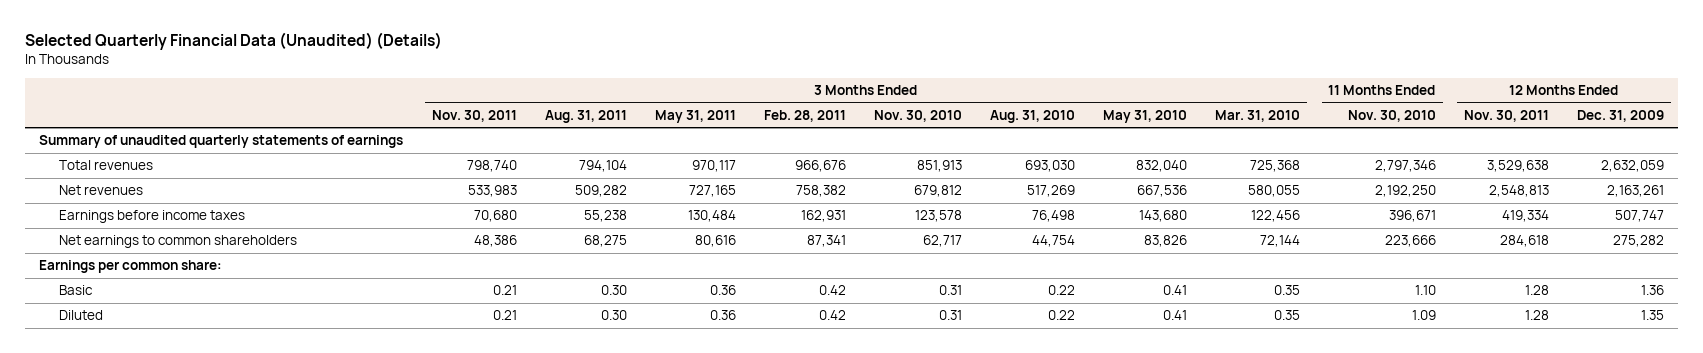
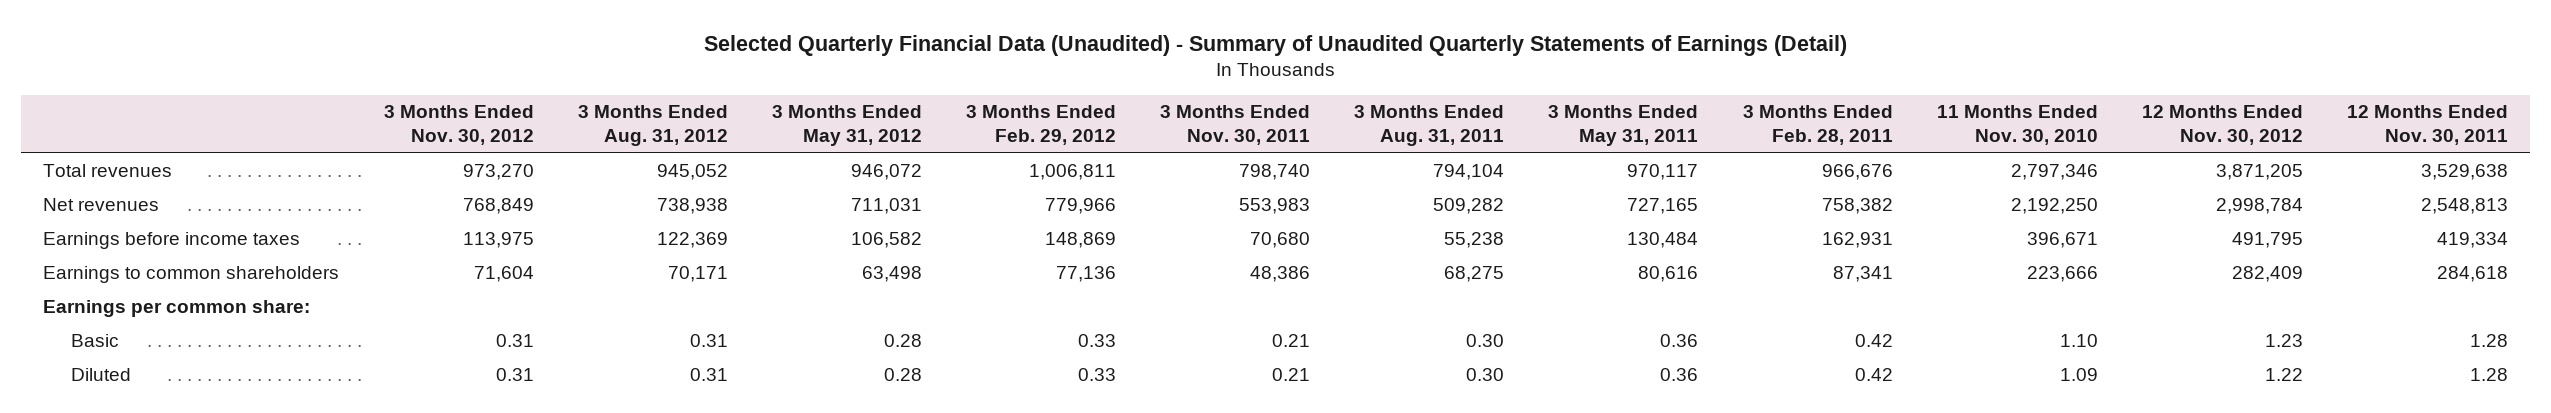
[25,32,443,51] Selected Quarterly Financial Data (Unaudited) (Details) -> [703,34,1847,56] Selected Quarterly Financial Data (Unaudited) - Summary of Unaudited Quarterly Statements of Earnings (Detail)
[874,109,963,122] Nov. 30, 2010 -> none
[990,109,1076,123] Aug. 31, 2010 -> none
[1103,109,1188,123] May 31, 2010 -> none
[1215,109,1301,122] Mar. 31, 2010 -> none
[1576,109,1664,122] Dec. 31, 2009 -> none
none -> [383,105,534,146] 3 Months Ended Nov. 30, 2012
none -> [577,105,728,147] 3 Months Ended Aug. 31, 2012
none -> [771,105,922,147] 3 Months Ended May 31, 2012
none -> [966,105,1117,146] 3 Months Ended Feb. 29, 2012
none -> [2141,105,2303,146] 12 Months Ended Nov. 30, 2012
[39,135,404,149] Summary of unaudited quarterly statements of earnings -> none
[467,185,517,198] 533,983 -> [1239,198,1311,215] 553,983
[59,235,298,249] Net earnings to common shareholders -> [43,266,340,284] Earnings to common shareholders

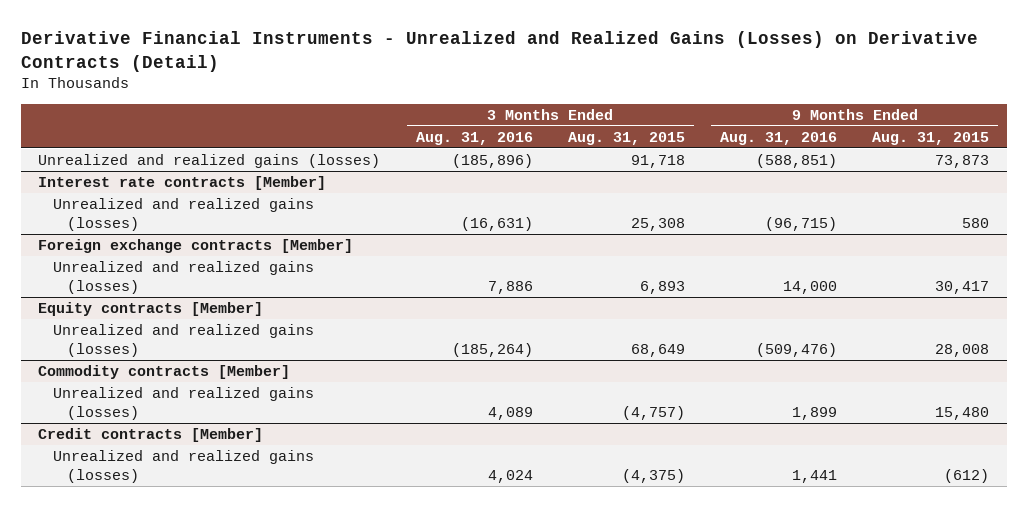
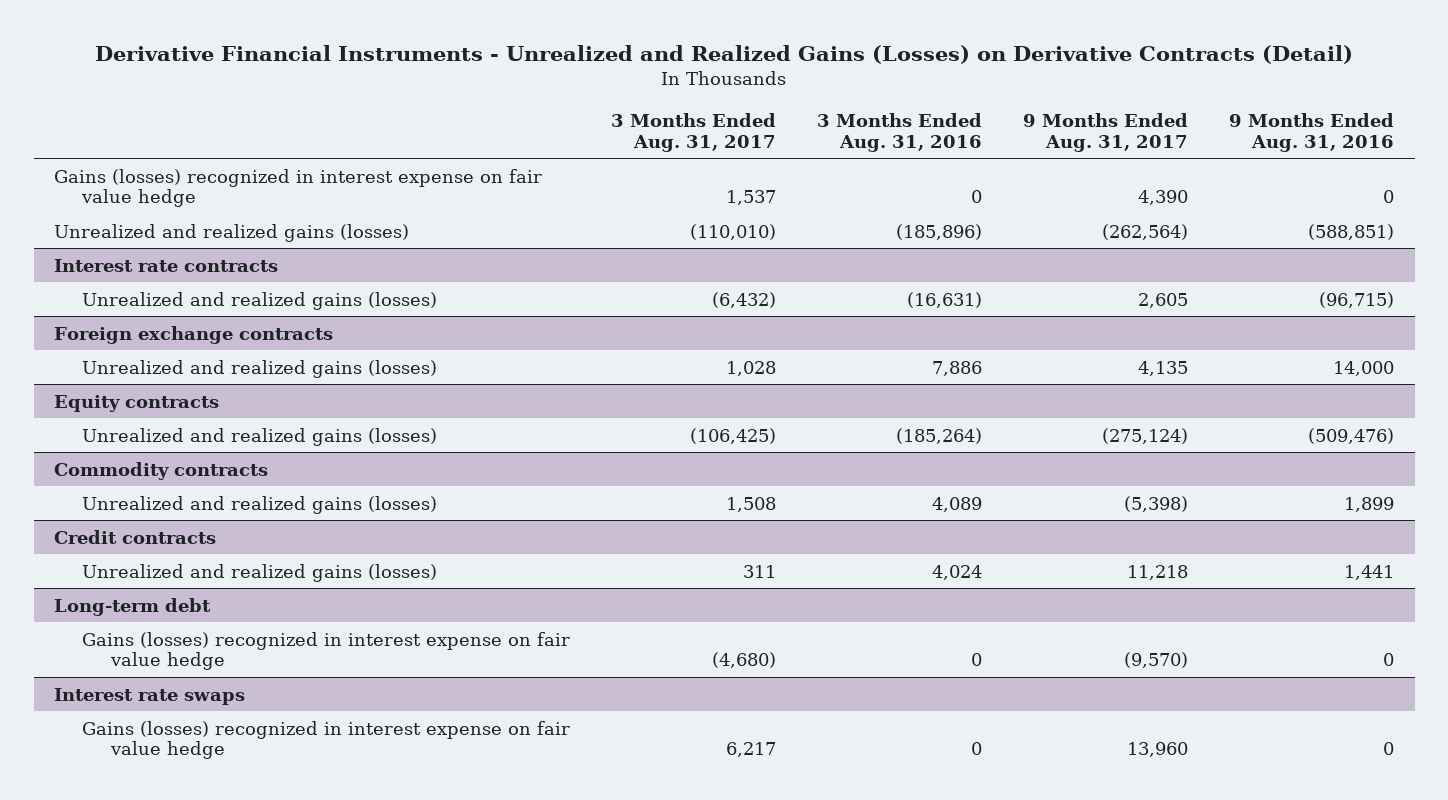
[567,131,685,145] Aug. 31, 2015 -> none
[872,131,990,145] Aug. 31, 2015 -> none
none -> [611,113,777,152] 3 Months Ended Aug. 31, 2017
none -> [1023,113,1189,152] 9 Months Ended Aug. 31, 2017
none -> [54,168,543,208] Gains (losses) recognized in interest expense on fair value hedge
[38,176,327,191] Interest rate contracts [Member] -> [54,258,279,272] Interest rate contracts
[38,239,354,254] Foreign exchange contracts [Member] -> [54,325,334,344] Foreign exchange contracts
[38,302,264,317] Equity contracts [Member] -> [54,394,220,412] Equity contracts
[38,365,291,380] Commodity contracts [Member] -> [54,461,269,480] Commodity contracts
[38,428,264,443] Credit contracts [Member] -> [54,529,217,544] Credit contracts
none -> [54,597,212,616] Long-term debt
none -> [82,631,571,671] Gains (losses) recognized in interest expense on fair value hedge
none -> [54,687,246,705] Interest rate swaps
none -> [82,720,571,760] Gains (losses) recognized in interest expense on fair value hedge

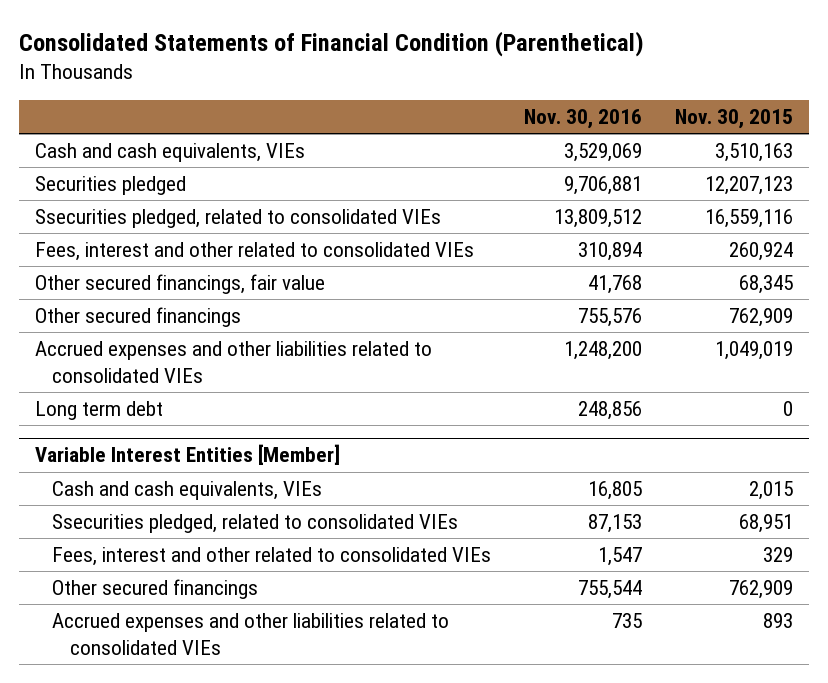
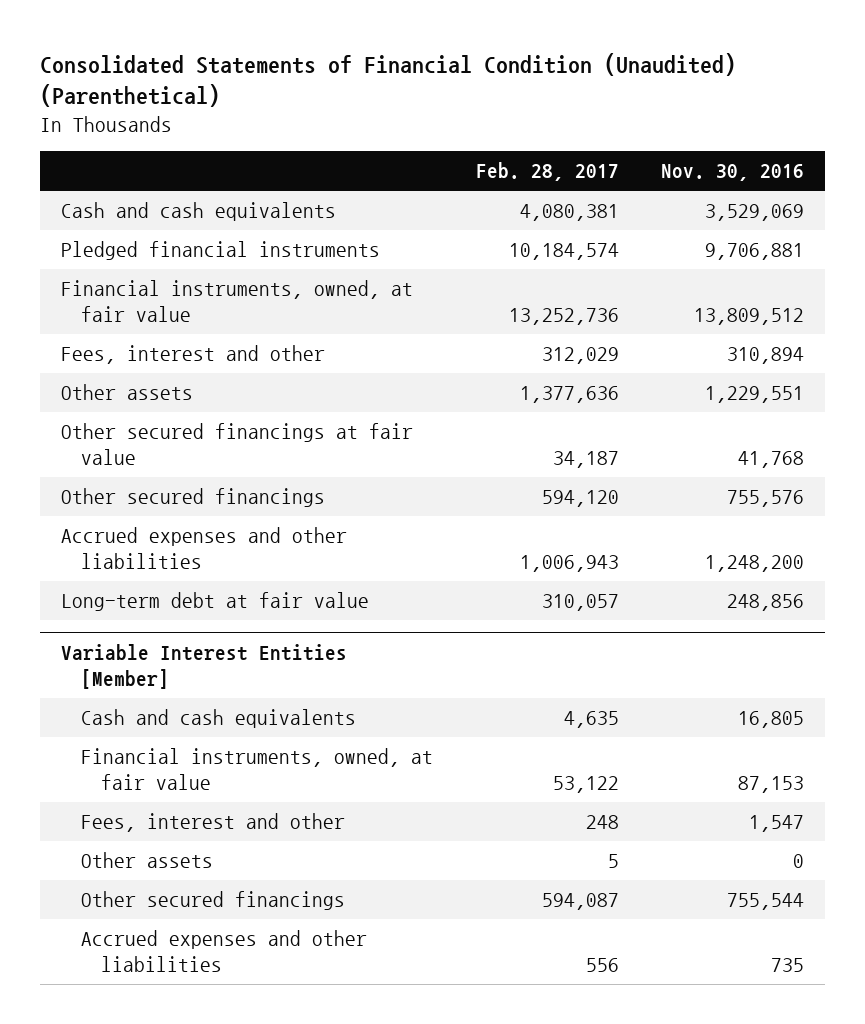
[18,31,644,58] Consolidated Statements of Financial Condition (Parenthetical) -> [40,52,737,108] Consolidated Statements of Financial Condition (Unaudited) (Parenthetical)
[674,109,793,130] Nov. 30, 2015 -> none
none -> [475,162,619,182] Feb. 28, 2017
[34,142,305,162] Cash and cash equivalents, VIEs -> [61,201,337,221] Cash and cash equivalents
[34,175,186,195] Securities pledged -> [61,240,381,260] Pledged financial instruments
[34,208,441,228] Ssecurities pledged, related to consolidated VIEs -> [61,279,414,322] Financial instruments, owned, at fair value
[34,241,474,261] Fees, interest and other related to consolidated VIEs -> [61,344,326,364] Fees, interest and other
none -> [61,383,194,400] Other assets
[34,273,325,294] Other secured financings, fair value -> [61,422,414,465] Other secured financings at fair value
[34,340,432,383] Accrued expenses and other liabilities related to consolidated VIEs -> [61,526,348,569] Accrued expenses and other liabilities
[34,400,163,420] Long term debt -> [61,591,370,611] Long-term debt at fair value
[52,480,323,500] Cash and cash equivalents, VIEs -> [81,708,357,728] Cash and cash equivalents
[52,513,459,533] Ssecurities pledged, related to consolidated VIEs -> [81,747,434,790] Financial instruments, owned, at fair value
[52,546,492,566] Fees, interest and other related to consolidated VIEs -> [81,812,346,832] Fees, interest and other
none -> [81,851,214,868] Other assets
[52,612,450,655] Accrued expenses and other liabilities related to consolidated VIEs -> [81,929,368,972] Accrued expenses and other liabilities

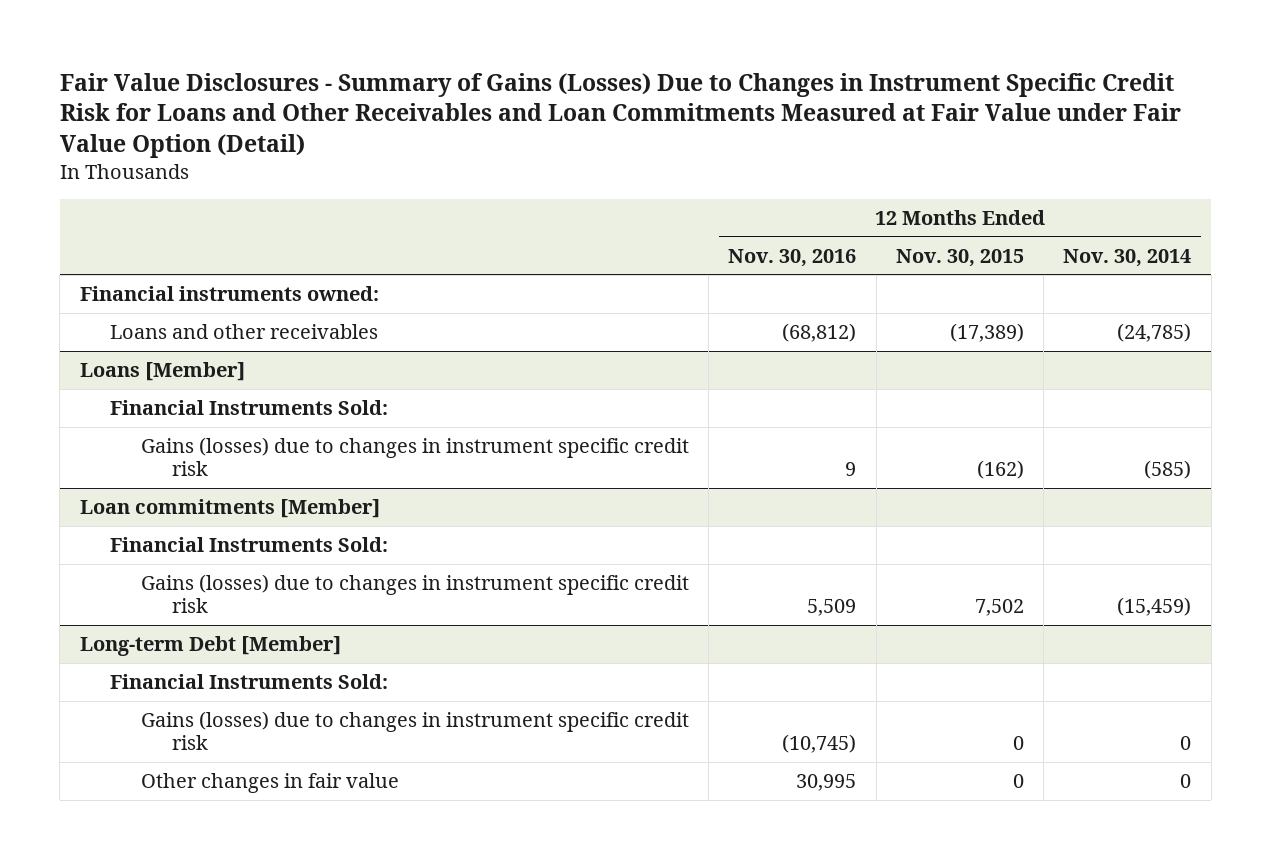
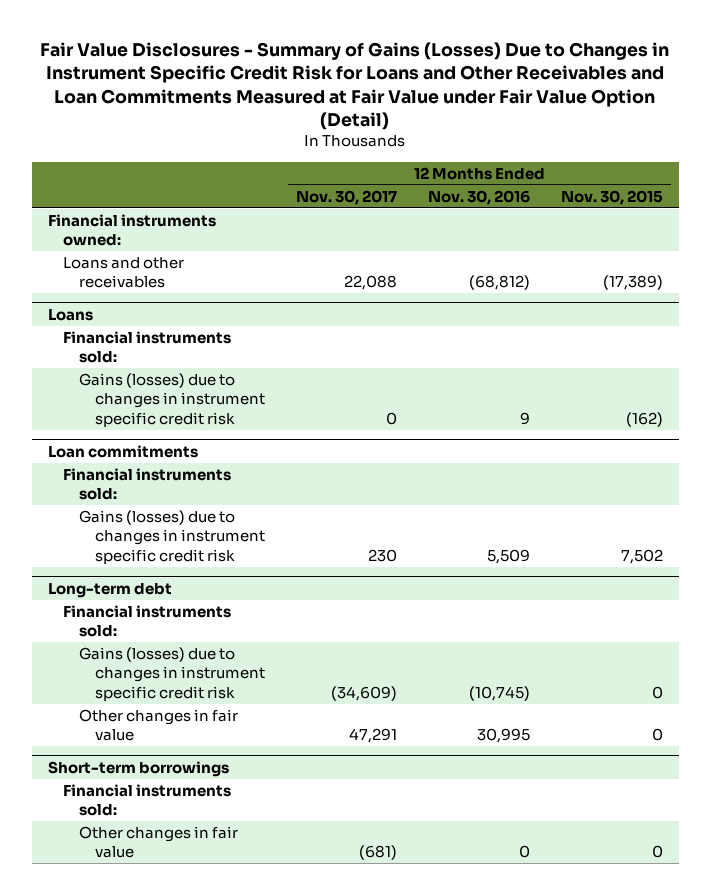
[1063,248,1192,267] Nov. 30, 2014 -> none
none -> [295,189,397,205] Nov. 30, 2017
[79,362,245,382] Loans [Member] -> [47,308,93,321] Loans
[110,400,389,416] Financial Instruments Sold: -> [63,331,232,364] Financial instruments sold:
[79,499,380,519] Loan commitments [Member] -> [47,444,198,458] Loan commitments
[110,537,389,553] Financial Instruments Sold: -> [63,468,232,501] Financial instruments sold:
[79,636,341,657] Long-term Debt [Member] -> [47,582,172,598] Long-term debt
[110,674,389,690] Financial Instruments Sold: -> [63,605,232,638] Financial instruments sold:
none -> [47,760,229,777] Short-term borrowings
none -> [63,784,232,817] Financial instruments sold:
none -> [79,826,239,859] Other changes in fair value

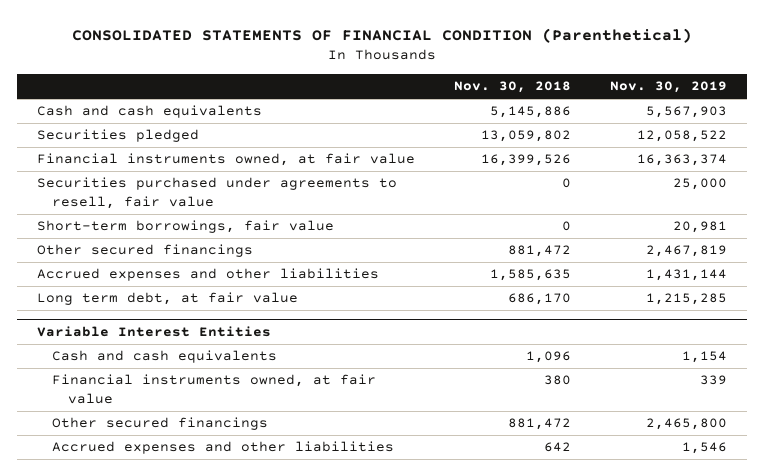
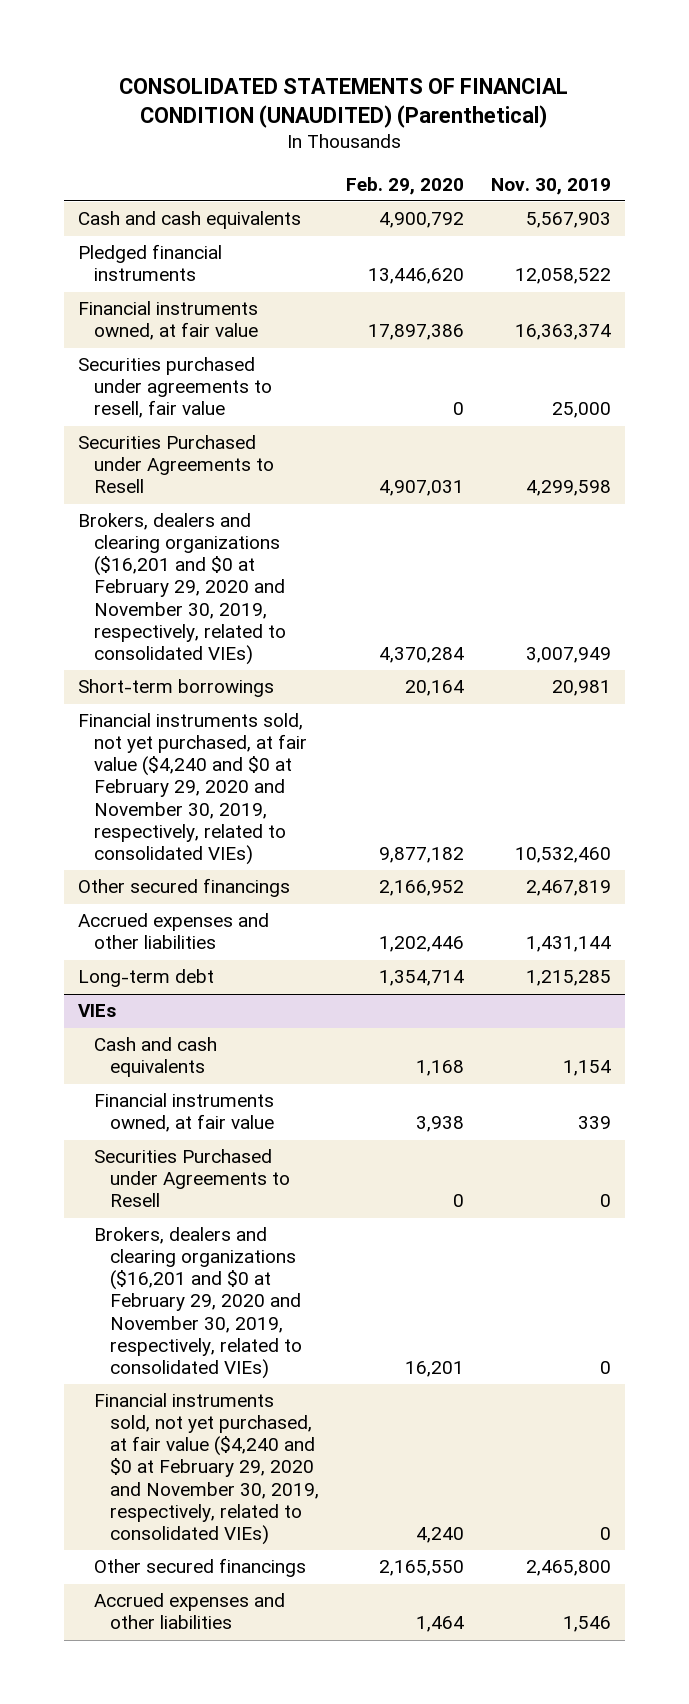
[72,27,693,43] CONSOLIDATED STATEMENTS OF FINANCIAL CONDITION (Parenthetical) -> [119,77,569,128] CONSOLIDATED STATEMENTS OF FINANCIAL CONDITION (UNAUDITED) (Parenthetical)
[454,81,572,94] Nov. 30, 2018 -> none
none -> [346,176,465,195] Feb. 29, 2020
[36,129,199,143] Securities pledged -> [77,244,222,282] Pledged financial instruments
none -> [77,435,274,494] Securities Purchased under Agreements to Resell
none -> [77,513,286,665] Brokers, dealers and clearing organizations ($16,201 and $0 at February 29, 2020 and November 30, 2019, respectively, related to consolidated VIEs)
[36,220,334,234] Short-term borrowings, fair value -> [77,679,274,698] Short-term borrowings
none -> [77,713,307,865] Financial instruments sold, not yet purchased, at fair value ($4,240 and $0 at February 29, 2020 and November 30, 2019, respectively, related to consolidated VIEs)
[36,325,271,337] Variable Interest Entities -> none
[36,292,298,306] Long term debt, at fair value -> [77,969,214,988] Long-term debt
none -> [77,1004,116,1018] VIEs
none -> [93,1149,290,1208] Securities Purchased under Agreements to Resell
none -> [93,1227,302,1379] Brokers, dealers and clearing organizations ($16,201 and $0 at February 29, 2020 and November 30, 2019, respectively, related to consolidated VIEs)
none -> [93,1393,319,1545] Financial instruments sold, not yet purchased, at fair value ($4,240 and $0 at February 29, 2020 and November 30, 2019, respectively, related to consolidated VIEs)

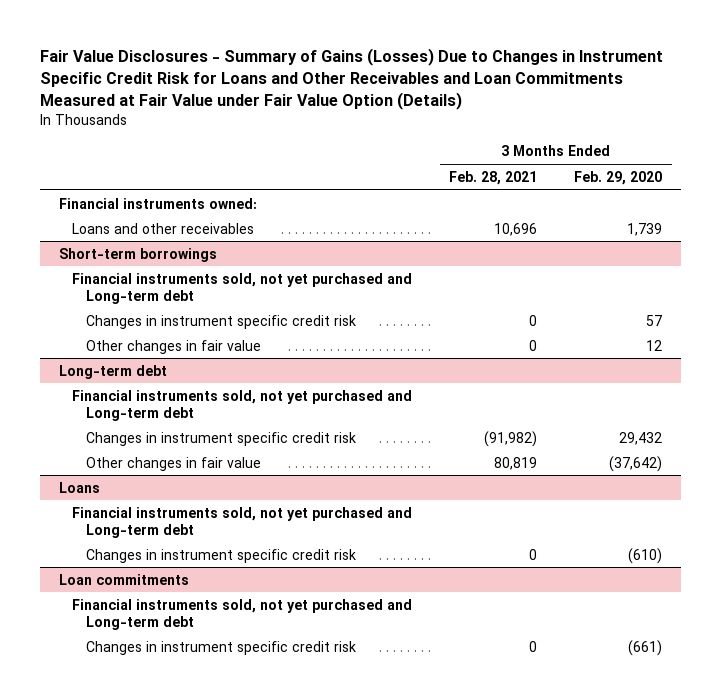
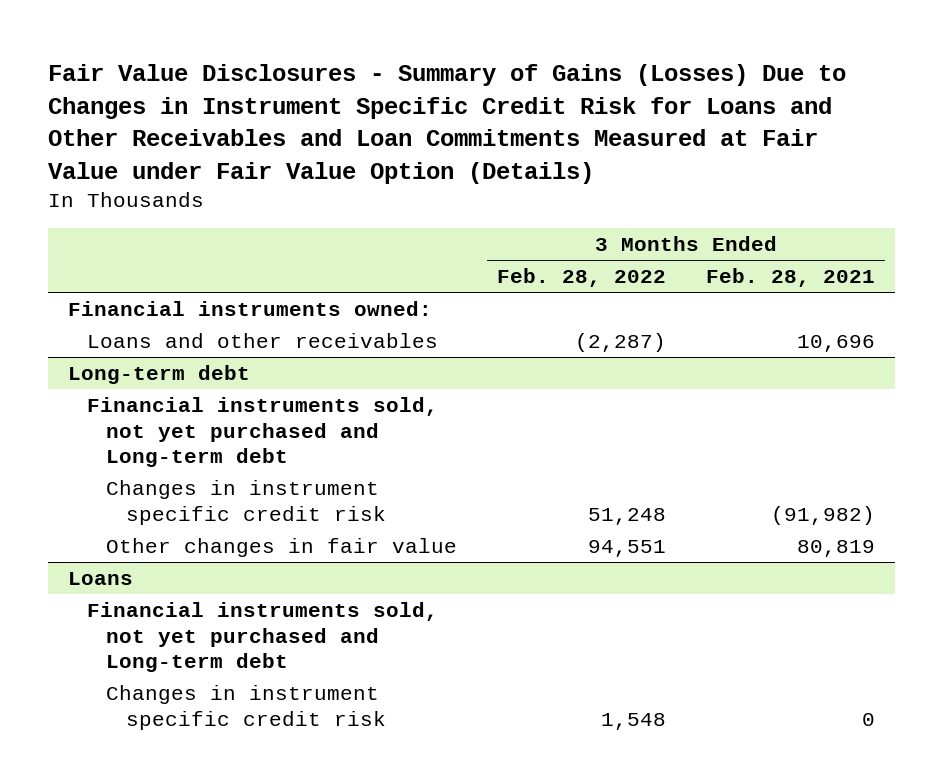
[574,170,663,185] Feb. 29, 2020 -> none
none -> [497,268,667,288] Feb. 28, 2022
[58,247,217,262] Short-term borrowings -> none
[72,272,413,304] Financial instruments sold, not yet purchased and Long-term debt -> none
[85,314,356,329] Changes in instrument specific credit risk -> none
[85,339,261,354] Other changes in fair value -> none
[58,573,189,585] Loan commitments -> none
[72,598,413,630] Financial instruments sold, not yet purchased and Long-term debt -> none
[85,640,356,655] Changes in instrument specific credit risk -> none

